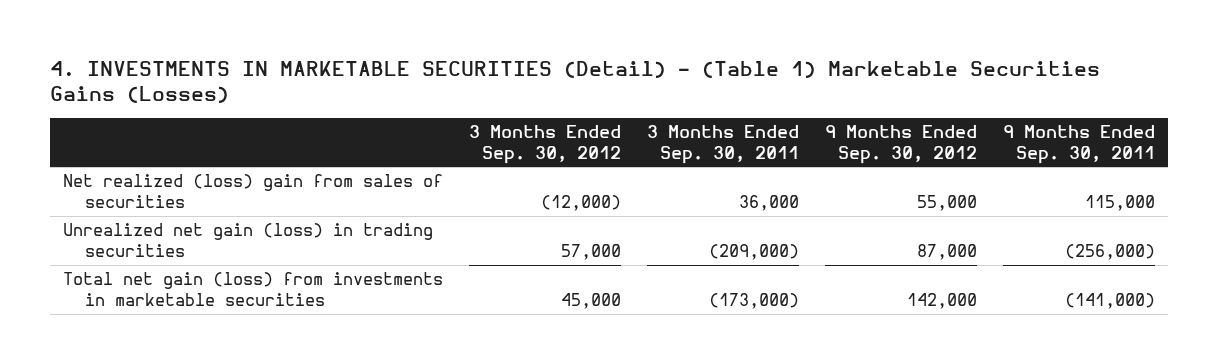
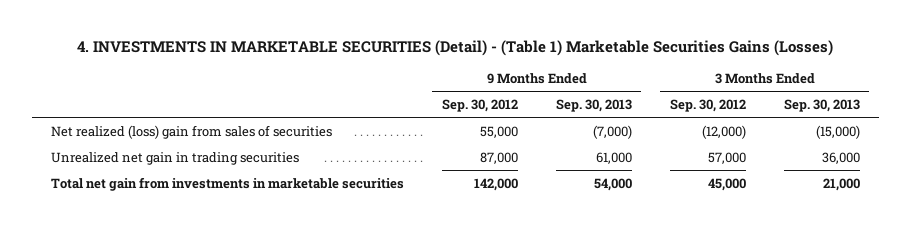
[647,124,800,164] 3 Months Ended Sep. 30, 2011 -> none
[1003,124,1156,164] 9 Months Ended Sep. 30, 2011 -> none
none -> [555,98,632,112] Sep. 30, 2013
none -> [783,98,860,112] Sep. 30, 2013
[63,223,434,257] Unrealized net gain (loss) in trading securities -> [50,151,299,165] Unrealized net gain in trading securities
[63,272,444,306] Total net gain (loss) from investments in marketable securities -> [50,176,404,191] Total net gain from investments in marketable securities

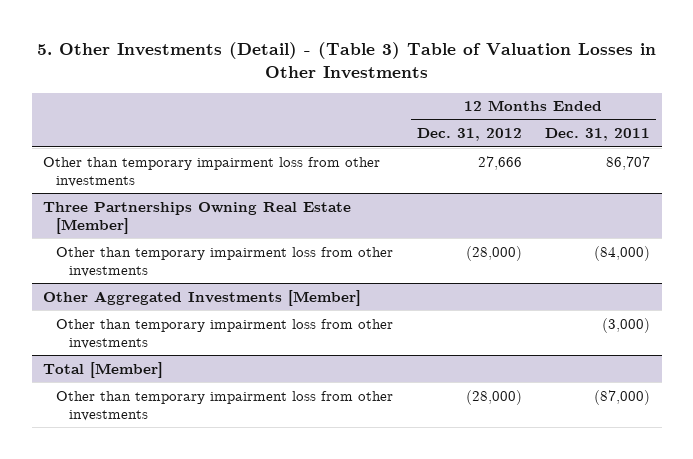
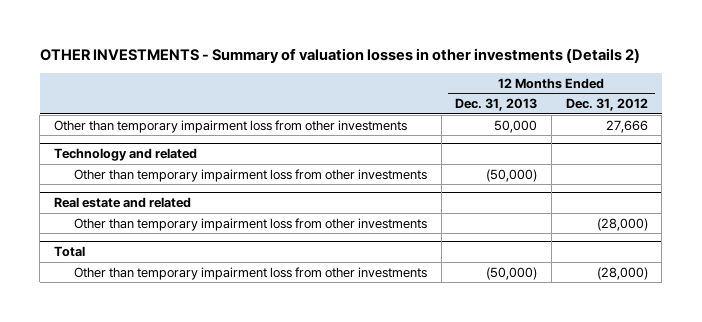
[36,41,656,79] 5. Other Investments (Detail) - (Table 3) Table of Valuation Losses in Other Investments -> [39,47,640,63] OTHER INVESTMENTS - Summary of valuation losses in other investments (Details 2)
[544,128,650,142] Dec. 31, 2011 -> none
none -> [455,98,538,112] Dec. 31, 2013
[43,201,352,234] Three Partnerships Owning Real Estate [Member] -> none
[56,246,394,277] Other than temporary impairment loss from other investments -> none
[43,289,362,306] Other Aggregated Investments [Member] -> none
none -> [53,148,197,162] Technology and related
[43,361,164,378] Total [Member] -> none
none -> [53,197,191,209] Real estate and related
none -> [53,246,85,258] Total
none -> [73,266,427,280] Other than temporary impairment loss from other investments

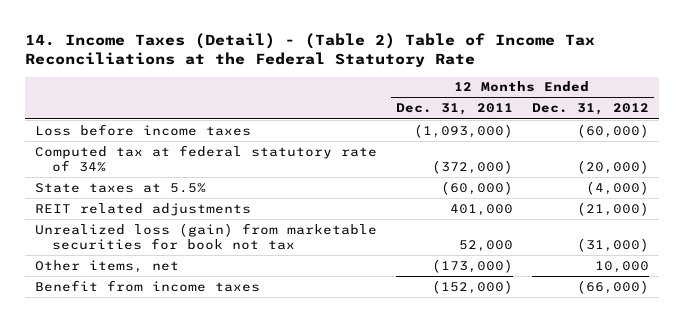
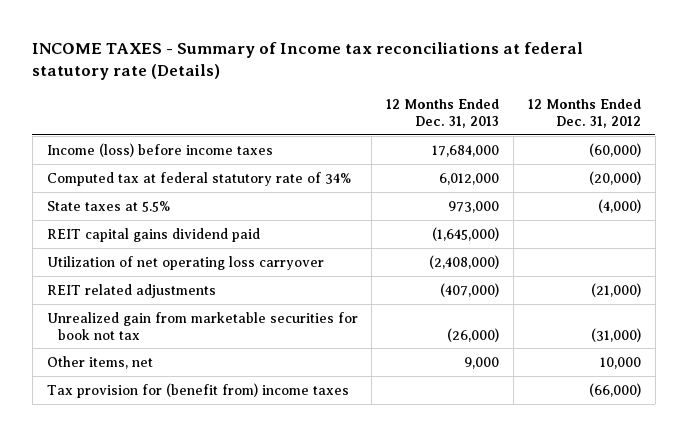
[25,32,596,68] 14. Income Taxes (Detail) - (Table 2) Table of Income Tax Reconciliations at the Federal Statutory Rate -> [32,42,584,81] INCOME TAXES - Summary of Income tax reconciliations at federal statutory rate (Details)
[395,103,513,116] Dec. 31, 2011 -> none
none -> [386,99,500,128] 12 Months Ended Dec. 31, 2013
[34,123,251,136] Loss before income taxes -> [46,142,273,157] Income (loss) before income taxes
none -> [46,227,260,242] REIT capital gains dividend paid
none -> [46,255,324,270] Utilization of net operating loss carryover
[34,222,377,250] Unrealized loss (gain) from marketable securities for book not tax -> [46,311,358,340] Unrealized gain from marketable securities for book not tax
[34,279,260,292] Benefit from income taxes -> [46,382,349,398] Tax provision for (benefit from) income taxes

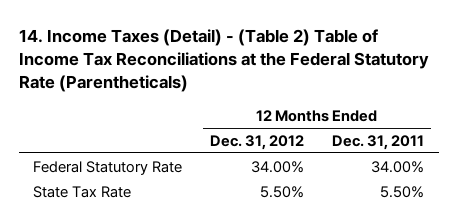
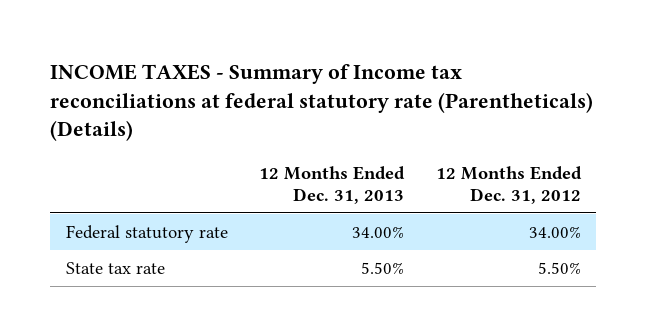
[19,29,430,93] 14. Income Taxes (Detail) - (Table 2) Table of Income Tax Reconciliations at the Federal Statutory Rate (Parentheticals) -> [50,64,594,142] INCOME TAXES - Summary of Income tax reconciliations at federal statutory rate (Parentheticals) (Details)
[332,134,425,150] Dec. 31, 2011 -> none
none -> [259,165,406,205] 12 Months Ended Dec. 31, 2013
[33,160,183,175] Federal Statutory Rate -> [65,224,228,243] Federal statutory rate
[33,185,132,198] State Tax Rate -> [65,261,165,274] State tax rate

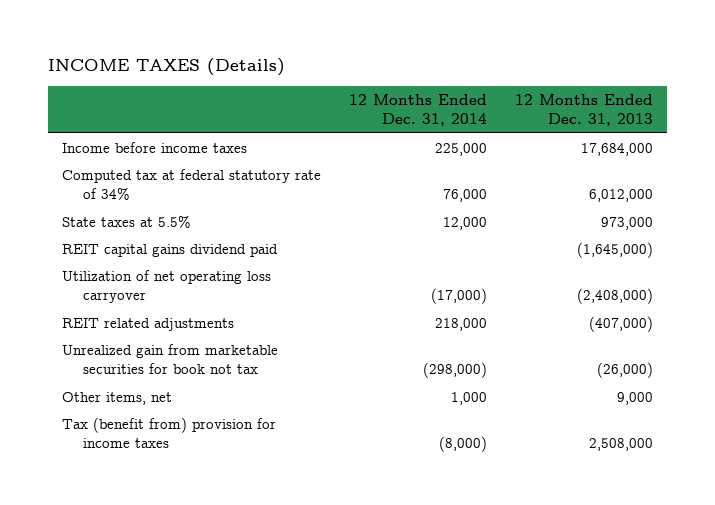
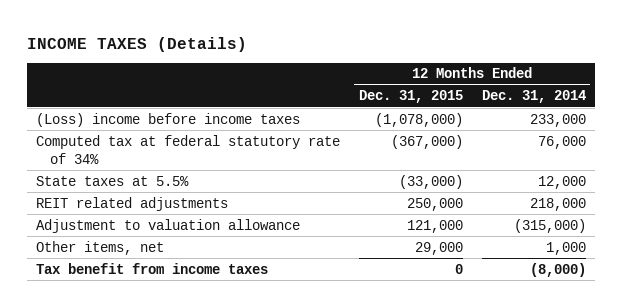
[515,93,654,127] 12 Months Ended Dec. 31, 2013 -> none
none -> [359,90,464,104] Dec. 31, 2015
[62,141,248,153] Income before income taxes -> [36,112,301,127] (Loss) income before income taxes
[435,142,488,156] 225,000 -> [529,113,586,127] 233,000
[62,243,279,257] REIT capital gains dividend paid -> none
[62,269,272,303] Utilization of net operating loss carryover -> none
[62,343,279,374] Unrealized gain from marketable securities for book not tax -> none
none -> [36,218,301,233] Adjustment to valuation allowance
[62,416,277,448] Tax (benefit from) provision for income taxes -> [36,262,269,274] Tax benefit from income taxes

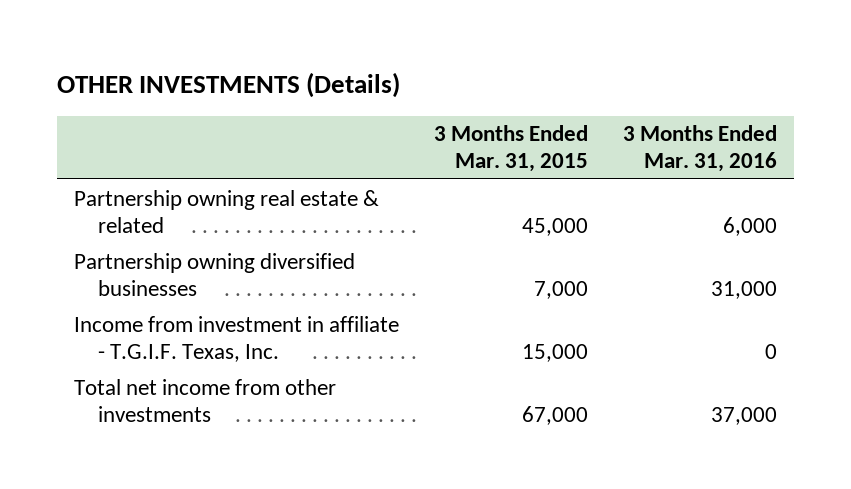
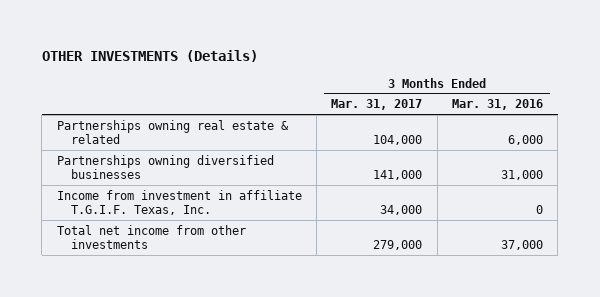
[434,125,589,173] 3 Months Ended Mar. 31, 2015 -> none
none -> [331,99,423,111] Mar. 31, 2017
[74,189,380,233] Partnership owning real estate & related -> [56,119,289,144] Partnerships owning real estate & related
[74,252,356,296] Partnership owning diversified businesses -> [56,154,274,179] Partnerships owning diversified businesses
[74,315,400,362] Income from investment in affiliate - T.G.I.F. Texas, Inc. -> [56,189,302,215] Income from investment in affiliate T.G.I.F. Texas, Inc.

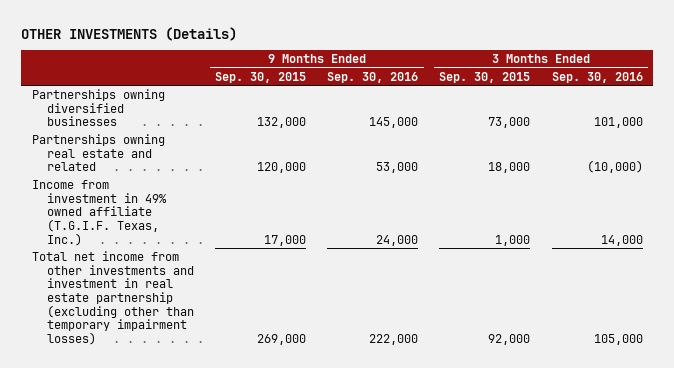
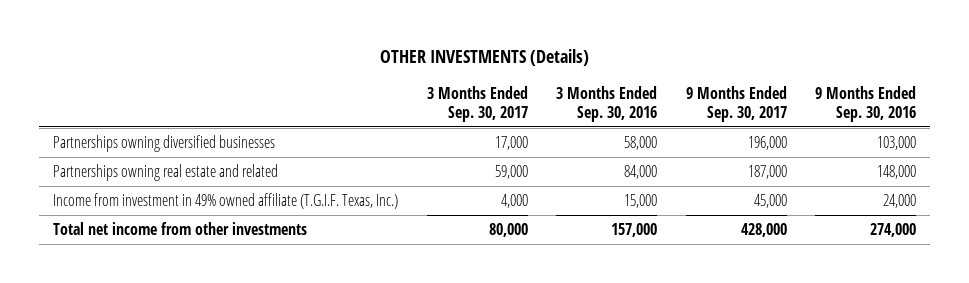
[215,71,307,83] Sep. 30, 2015 -> none
[439,71,531,83] Sep. 30, 2015 -> none
none -> [426,86,528,122] 3 Months Ended Sep. 30, 2017
none -> [685,86,787,122] 9 Months Ended Sep. 30, 2017
[369,117,419,129] 145,000 -> [876,136,916,151] 103,000
[593,117,643,129] 101,000 -> [624,136,658,151] 58,000
[376,162,419,174] 53,000 -> [876,165,916,180] 148,000
[586,160,643,174] (10,000) -> [624,165,658,180] 84,000
[600,234,643,246] 14,000 -> [624,194,658,209] 15,000
[31,250,194,345] Total net income from other investments and investment in real estate partnership (excluding other than temporary impairment losses) -> [53,222,308,236] Total net income from other investments
[369,333,419,345] 222,000 -> [869,223,916,238] 274,000
[593,333,643,345] 105,000 -> [611,223,658,238] 157,000

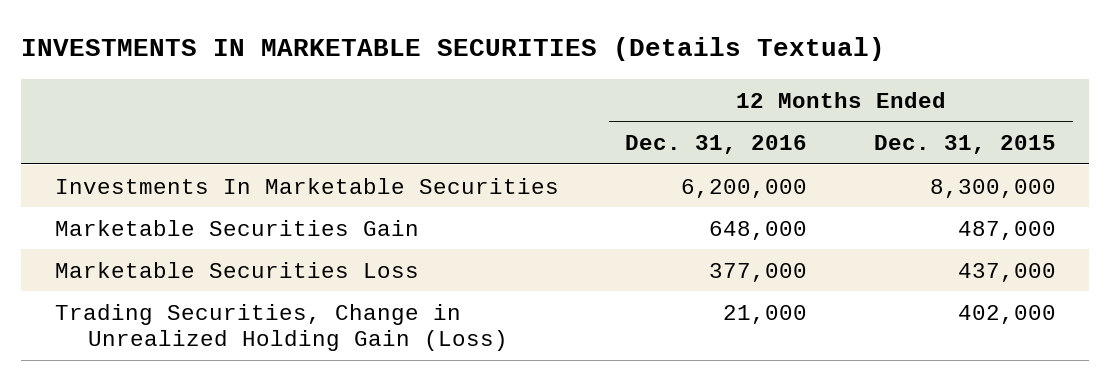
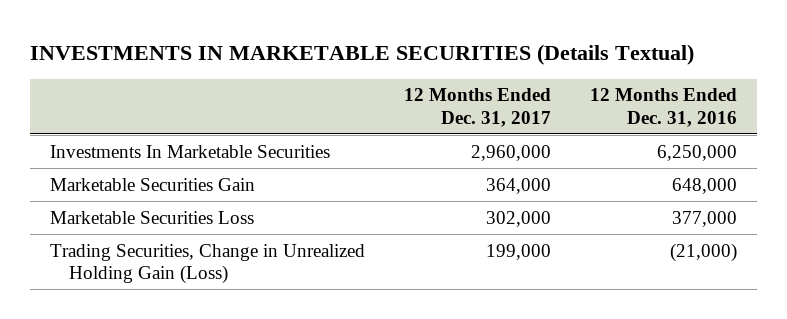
[873,135,1056,155] Dec. 31, 2015 -> none
none -> [404,88,552,127] 12 Months Ended Dec. 31, 2017
[681,178,808,198] 6,200,000 -> [657,144,738,161] 6,250,000
[723,304,808,324] 21,000 -> [670,242,738,262] (21,000)

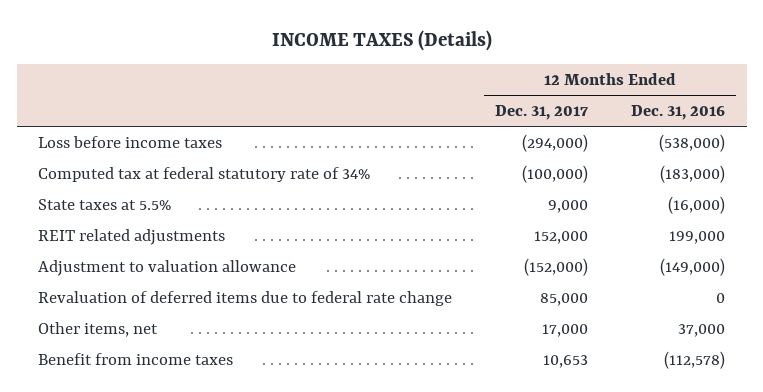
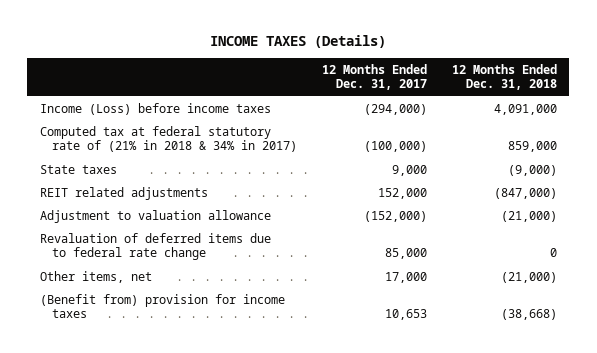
[631,104,726,120] Dec. 31, 2016 -> none
none -> [451,63,557,91] 12 Months Ended Dec. 31, 2018
[38,135,223,148] Loss before income taxes -> [39,102,271,115] Income (Loss) before income taxes
[38,166,371,182] Computed tax at federal statutory rate of 34% -> [39,125,297,153] Computed tax at federal statutory rate of (21% in 2018 & 34% in 2017)
[38,198,172,210] State taxes at 5.5% -> [39,164,117,174] State taxes
[38,352,234,365] Benefit from income taxes -> [39,293,285,319] (Benefit from) provision for income taxes

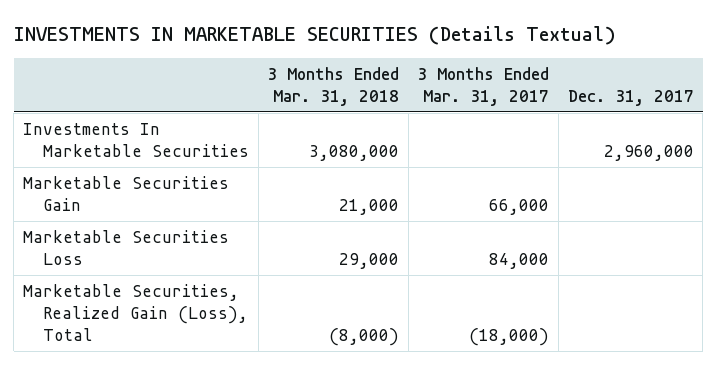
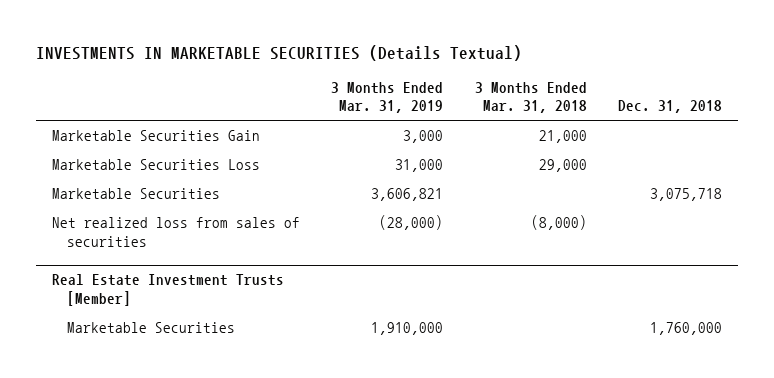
[417,66,550,106] 3 Months Ended Mar. 31, 2017 -> none
[567,89,694,106] Dec. 31, 2017 -> none
none -> [331,81,444,114] 3 Months Ended Mar. 31, 2019
none -> [618,100,723,114] Dec. 31, 2018
[22,123,250,157] Investments In Marketable Securities -> none
none -> [51,188,220,200] Marketable Securities
[22,284,249,341] Marketable Securities, Realized Gain (Loss), Total -> [51,217,300,247] Net realized loss from sales of securities
none -> [51,274,284,307] Real Estate Investment Trusts [Member]
none -> [67,322,236,334] Marketable Securities

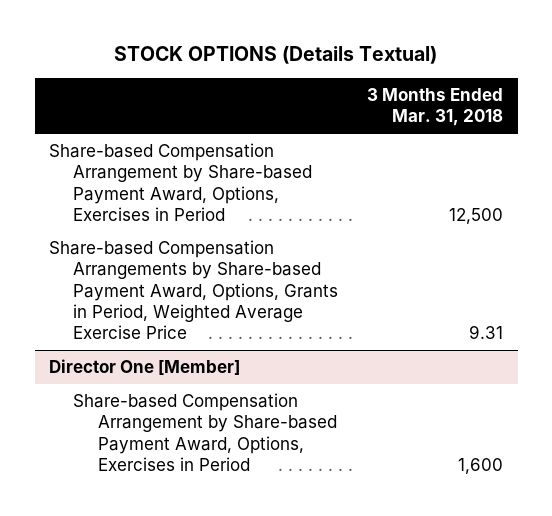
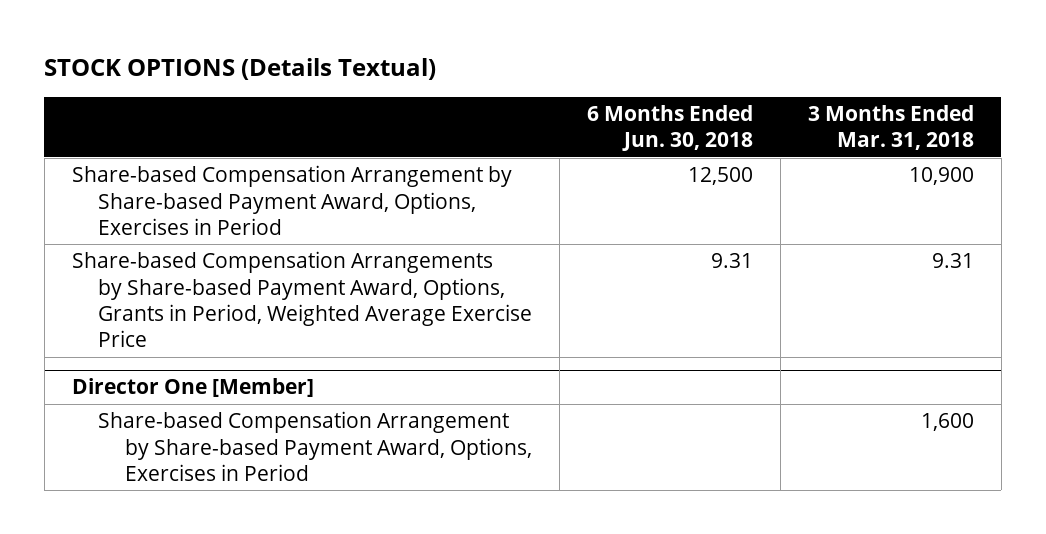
none -> [587,104,754,152] 6 Months Ended Jun. 30, 2018
[449,207,504,224] 12,500 -> [909,167,975,186] 10,900

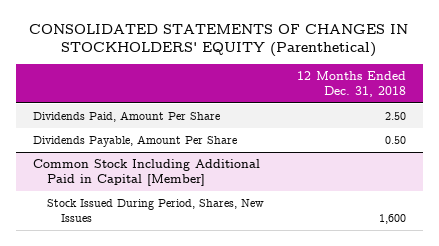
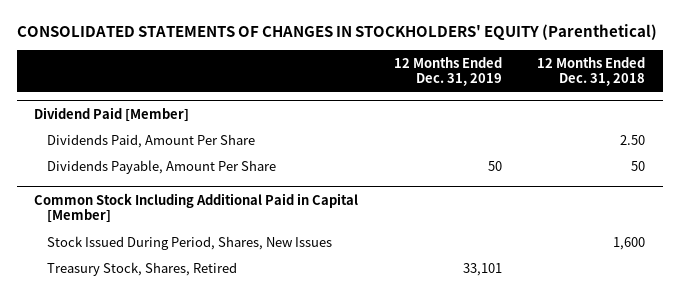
none -> [393,56,502,87] 12 Months Ended Dec. 31, 2019
none -> [34,106,190,122] Dividend Paid [Member]
[385,136,407,145] 0.50 -> [631,160,646,171] 50
none -> [47,261,238,276] Treasury Stock, Shares, Retired

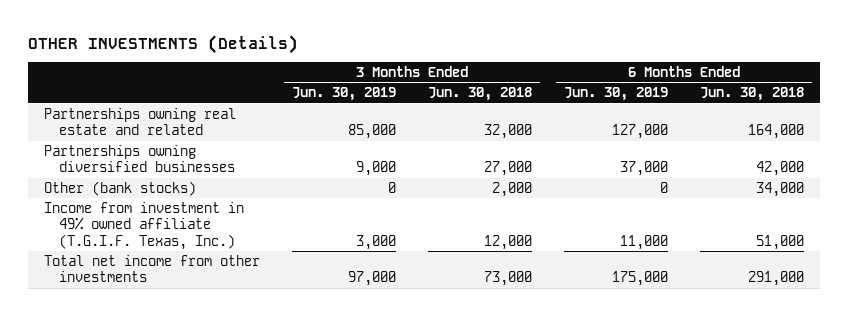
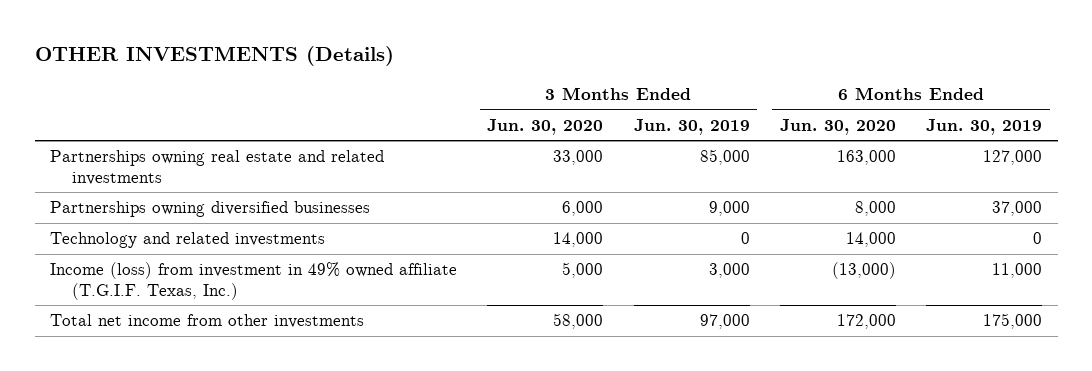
[427,87,532,102] Jun. 30, 2018 -> none
[699,87,804,102] Jun. 30, 2018 -> none
none -> [487,118,604,135] Jun. 30, 2020
none -> [779,118,896,135] Jun. 30, 2020
[43,107,236,136] Partnerships owning real estate and related -> [49,150,384,185] Partnerships owning real estate and related investments
[43,180,196,196] Other (bank stocks) -> none
none -> [49,232,325,249] Technology and related investments
[43,201,244,250] Income from investment in 49% owned affiliate (T.G.I.F. Texas, Inc.) -> [49,262,457,300] Income (loss) from investment in 49% owned affiliate (T.G.I.F. Texas, Inc.)

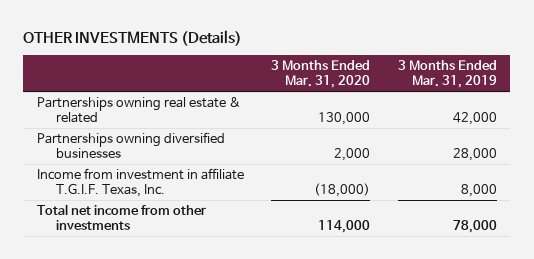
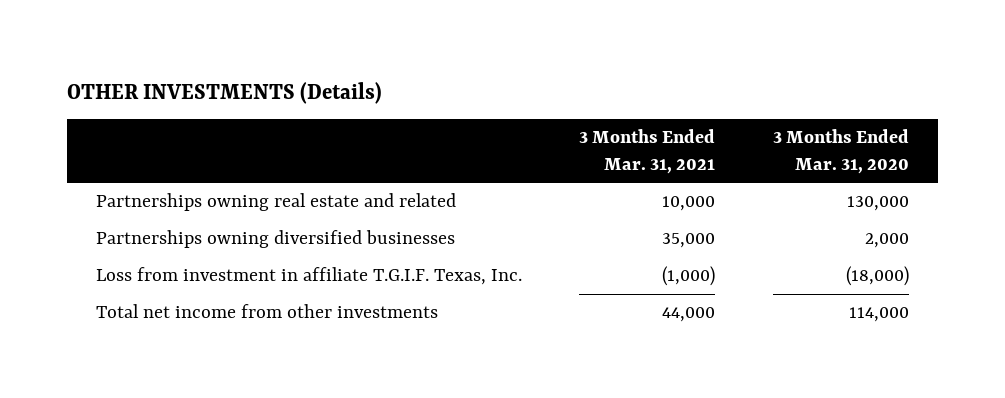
[397,60,497,88] 3 Months Ended Mar. 31, 2019 -> none
none -> [579,129,716,174] 3 Months Ended Mar. 31, 2021
[36,97,241,123] Partnerships owning real estate & related -> [95,193,456,212] Partnerships owning real estate and related
[36,168,244,197] Income from investment in affiliate T.G.I.F. Texas, Inc. -> [95,267,522,286] Loss from investment in affiliate T.G.I.F. Texas, Inc.

